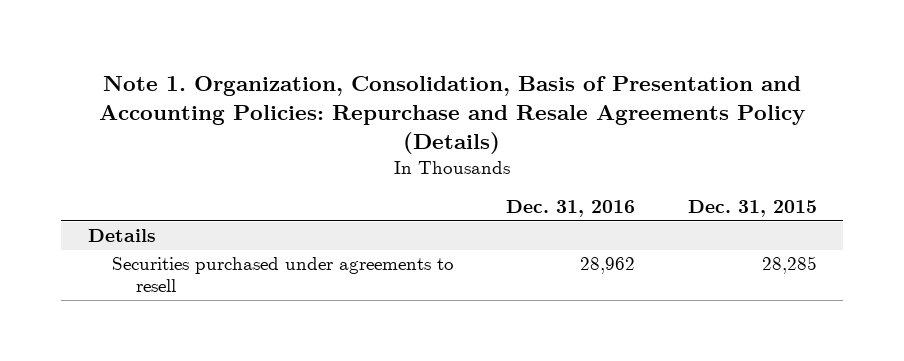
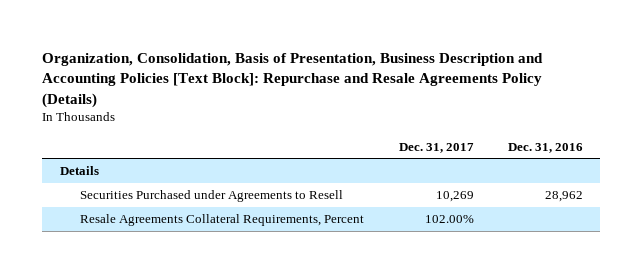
[99,75,806,154] Note 1. Organization, Consolidation, Basis of Presentation and Accounting Policies: Repurchase and Resale Agreements Policy (Details) -> [42,52,544,108] Organization, Consolidation, Basis of Presentation, Business Description and Accounting Policies [Text Block]: Repurchase and Resale Agreements Policy (Details)
[687,200,817,218] Dec. 31, 2015 -> none
none -> [398,142,474,153] Dec. 31, 2017
[111,257,454,293] Securities purchased under agreements to resell -> [80,190,344,203] Securities Purchased under Agreements to Resell
none -> [80,214,365,227] Resale Agreements Collateral Requirements, Percent

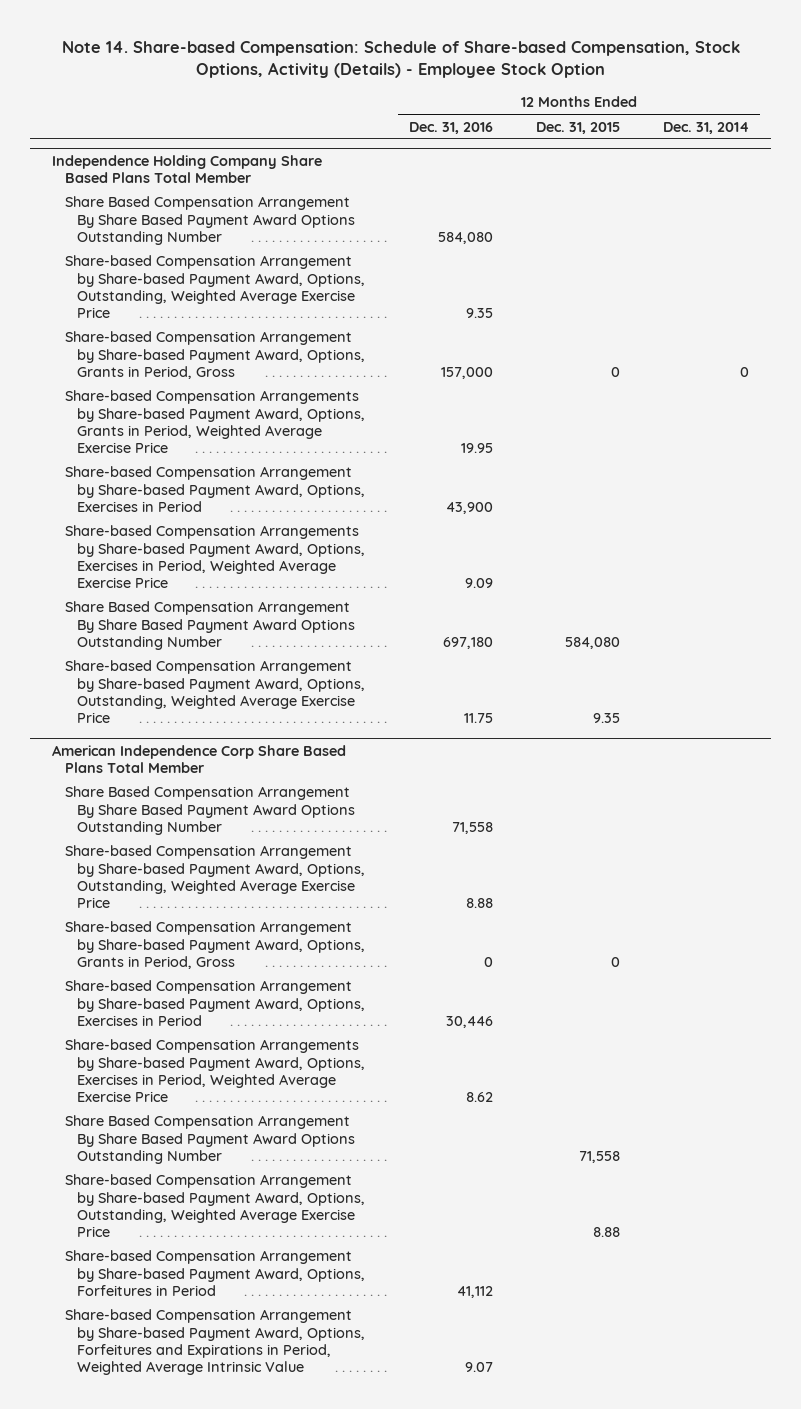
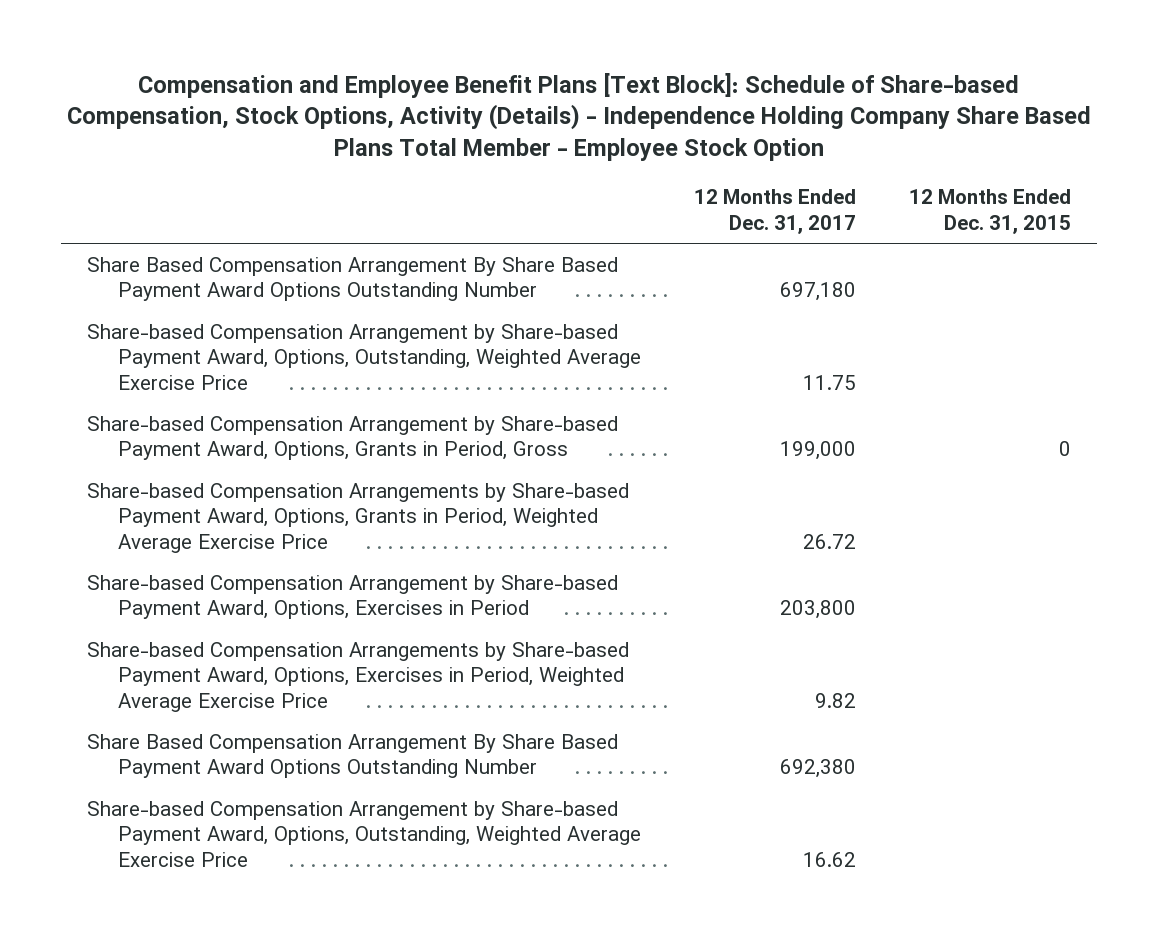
[61,40,740,79] Note 14. Share-based Compensation: Schedule of Share-based Compensation, Stock Options, Activity (Details) - Employee Stock Option -> [67,72,1092,162] Compensation and Employee Benefit Plans [Text Block]: Schedule of Share-based Compensation, Stock Options, Activity (Details) - Independence Holding Company Share Based Plans Total Member - Employee Stock Option
[408,121,493,134] Dec. 31, 2016 -> none
[663,121,750,134] Dec. 31, 2014 -> none
none -> [694,189,857,235] 12 Months Ended Dec. 31, 2017
[52,154,323,184] Independence Holding Company Share Based Plans Total Member -> none
[64,196,356,245] Share Based Compensation Arrangement By Share Based Payment Award Options Outstanding Number -> none
[64,255,366,318] Share-based Compensation Arrangement by Share-based Payment Award, Options, Outstanding, Weighted Average Exercise Price -> none
[64,331,366,379] Share-based Compensation Arrangement by Share-based Payment Award, Options, Grants in Period, Gross -> none
[64,390,366,453] Share-based Compensation Arrangements by Share-based Payment Award, Options, Grants in Period, Weighted Average Exercise Price -> none
[64,466,366,512] Share-based Compensation Arrangement by Share-based Payment Award, Options, Exercises in Period -> none
[64,525,366,588] Share-based Compensation Arrangements by Share-based Payment Award, Options, Exercises in Period, Weighted Average Exercise Price -> none
[64,601,356,650] Share Based Compensation Arrangement By Share Based Payment Award Options Outstanding Number -> none
[64,660,366,723] Share-based Compensation Arrangement by Share-based Payment Award, Options, Outstanding, Weighted Average Exercise Price -> none
[52,744,347,774] American Independence Corp Share Based Plans Total Member -> none
[64,786,356,835] Share Based Compensation Arrangement By Share Based Payment Award Options Outstanding Number -> none
[64,845,366,908] Share-based Compensation Arrangement by Share-based Payment Award, Options, Outstanding, Weighted Average Exercise Price -> none
[64,921,366,969] Share-based Compensation Arrangement by Share-based Payment Award, Options, Grants in Period, Gross -> none
[64,980,366,1026] Share-based Compensation Arrangement by Share-based Payment Award, Options, Exercises in Period -> none
[64,1039,366,1102] Share-based Compensation Arrangements by Share-based Payment Award, Options, Exercises in Period, Weighted Average Exercise Price -> none
[64,1115,356,1164] Share Based Compensation Arrangement By Share Based Payment Award Options Outstanding Number -> none
[64,1174,366,1237] Share-based Compensation Arrangement by Share-based Payment Award, Options, Outstanding, Weighted Average Exercise Price -> none
[64,1250,366,1296] Share-based Compensation Arrangement by Share-based Payment Award, Options, Forfeitures in Period -> none
[64,1309,366,1375] Share-based Compensation Arrangement by Share-based Payment Award, Options, Forfeitures and Expirations in Period, Weighted Average Intrinsic Value -> none
none -> [87,256,619,302] Share Based Compensation Arrangement By Share Based Payment Award Options Outstanding Number
none -> [87,323,642,391] Share-based Compensation Arrangement by Share-based Payment Award, Options, Outstanding, Weighted Average Exercise Price
none -> [87,415,619,461] Share-based Compensation Arrangement by Share-based Payment Award, Options, Grants in Period, Gross
none -> [87,482,630,554] Share-based Compensation Arrangements by Share-based Payment Award, Options, Grants in Period, Weighted Average Exercise Price
none -> [87,574,619,620] Share-based Compensation Arrangement by Share-based Payment Award, Options, Exercises in Period
none -> [87,641,630,713] Share-based Compensation Arrangements by Share-based Payment Award, Options, Exercises in Period, Weighted Average Exercise Price
none -> [87,733,619,779] Share Based Compensation Arrangement By Share Based Payment Award Options Outstanding Number
none -> [87,800,642,868] Share-based Compensation Arrangement by Share-based Payment Award, Options, Outstanding, Weighted Average Exercise Price

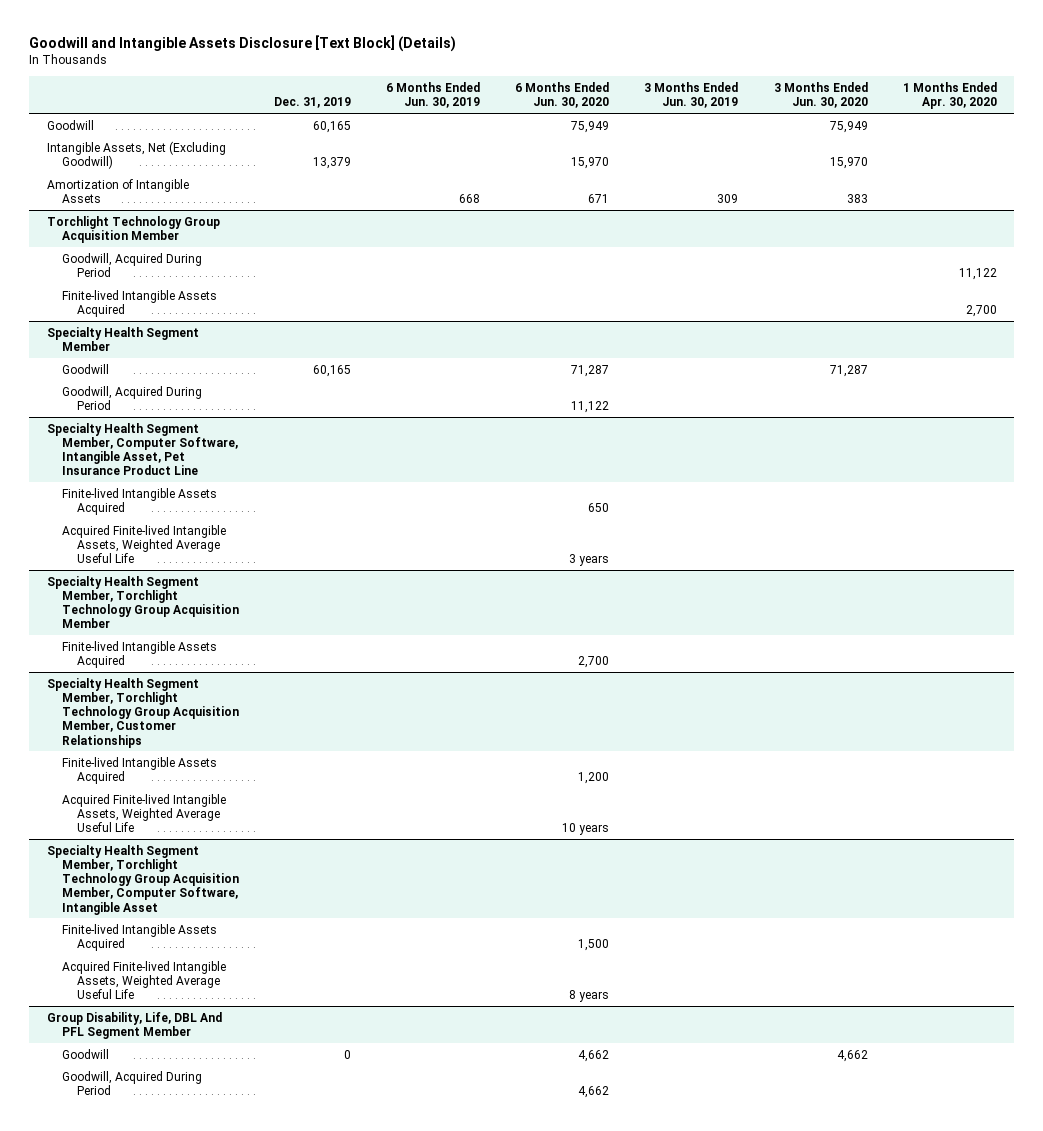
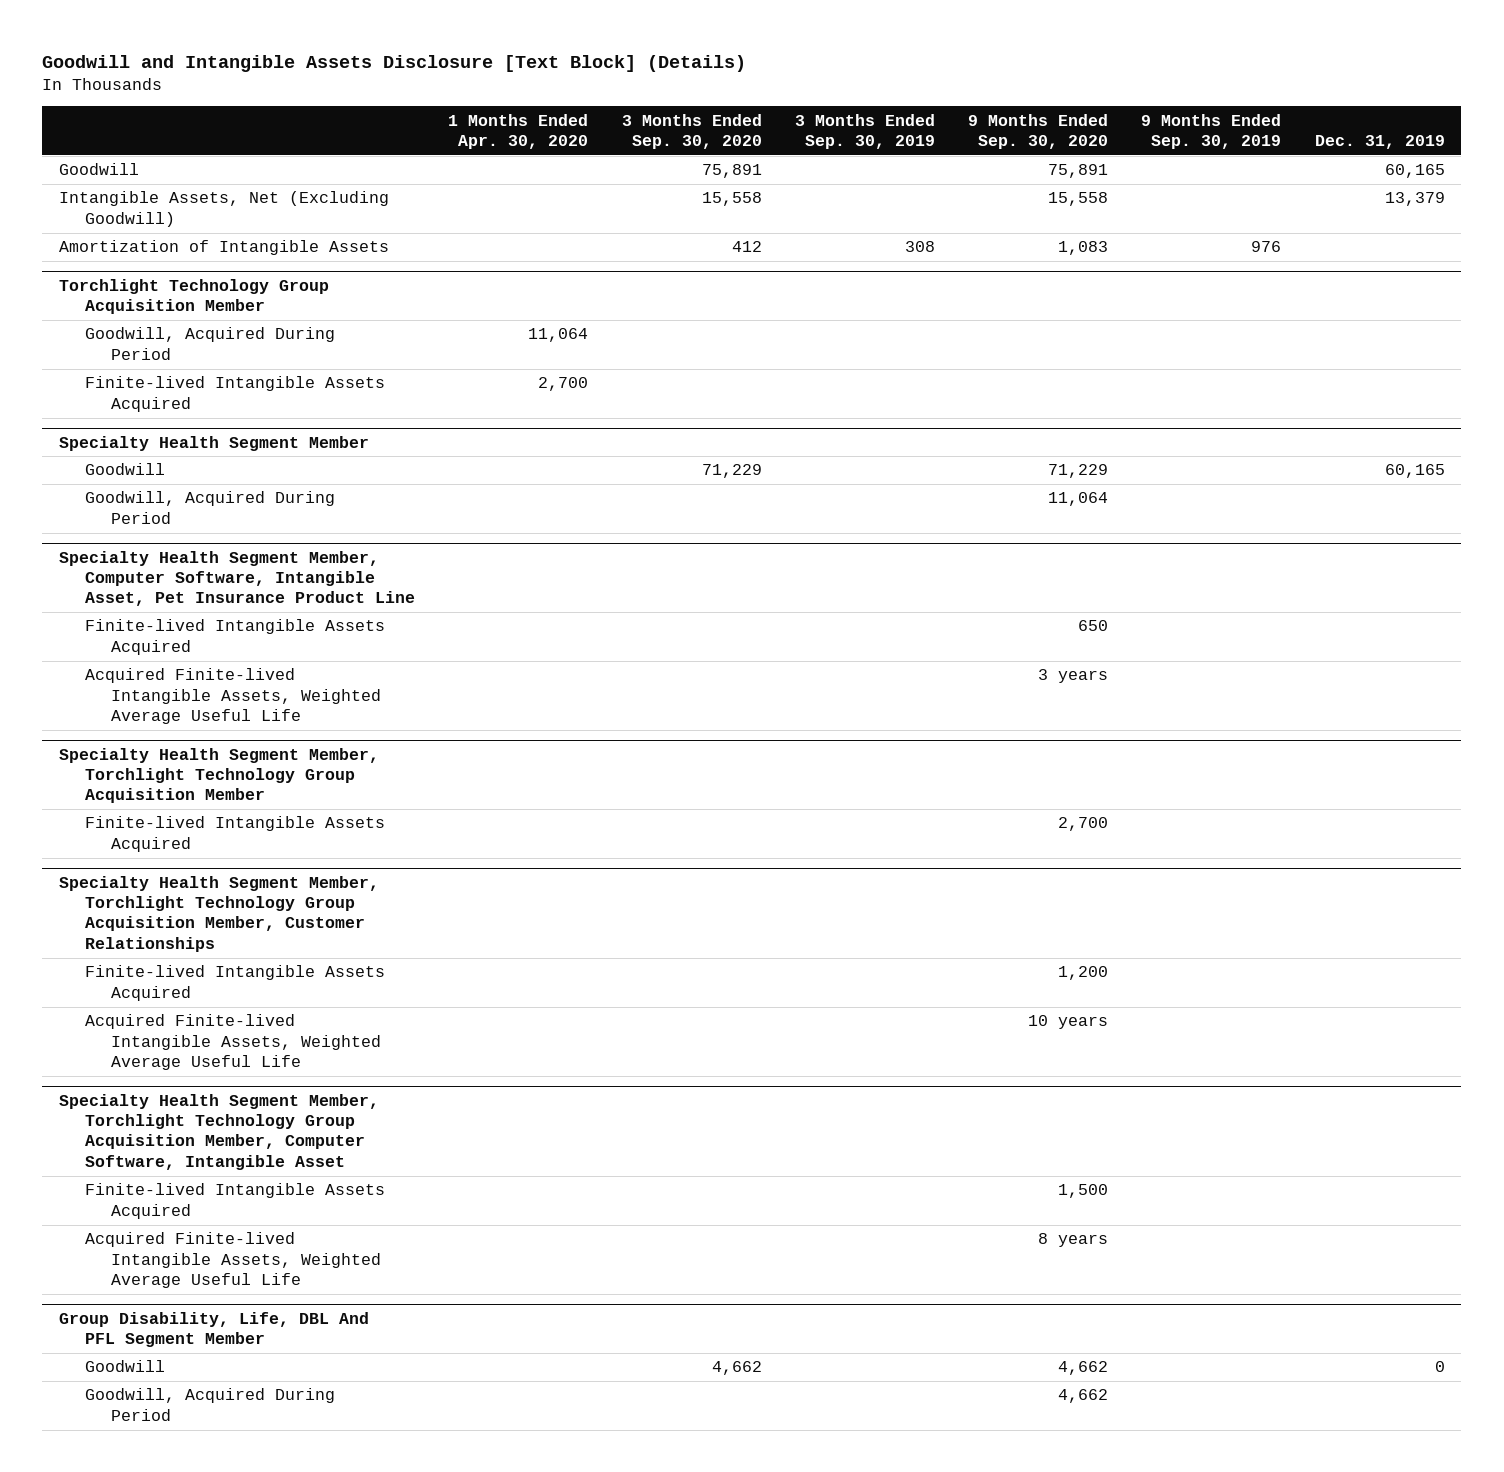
[386,81,481,109] 6 Months Ended Jun. 30, 2019 -> none
[515,81,610,109] 6 Months Ended Jun. 30, 2020 -> none
[644,81,739,109] 3 Months Ended Jun. 30, 2019 -> none
[773,81,868,109] 3 Months Ended Jun. 30, 2020 -> none
none -> [621,113,762,149] 3 Months Ended Sep. 30, 2020
none -> [794,113,935,149] 3 Months Ended Sep. 30, 2019
none -> [968,113,1109,149] 9 Months Ended Sep. 30, 2020
none -> [1141,113,1282,149] 9 Months Ended Sep. 30, 2019
[958,267,997,280] 11,122 -> [528,328,589,343] 11,064

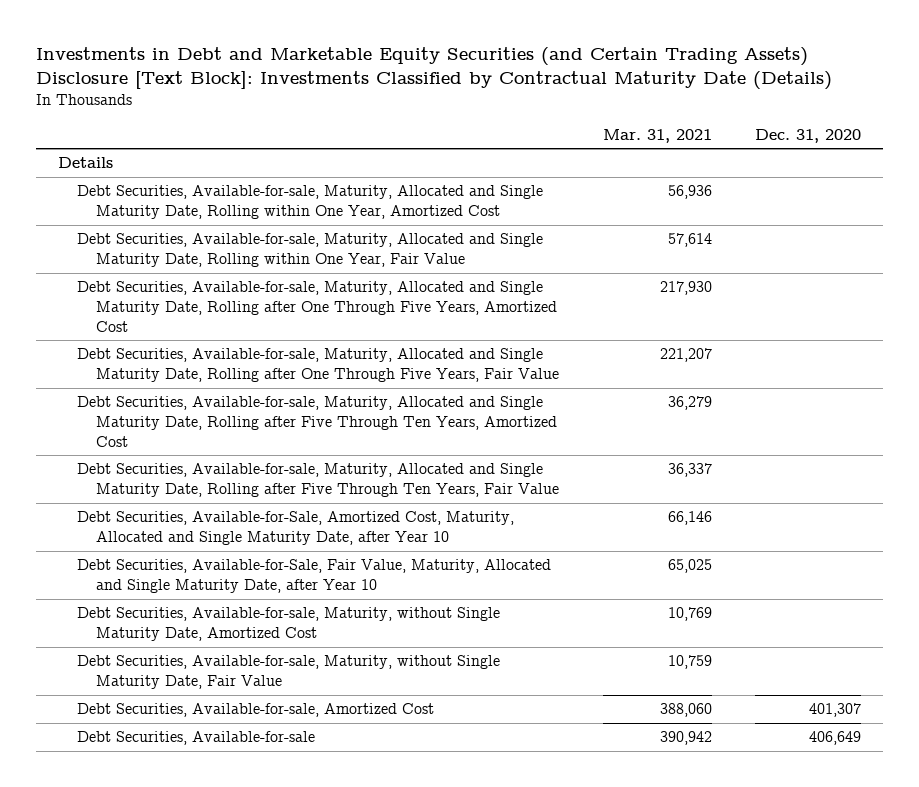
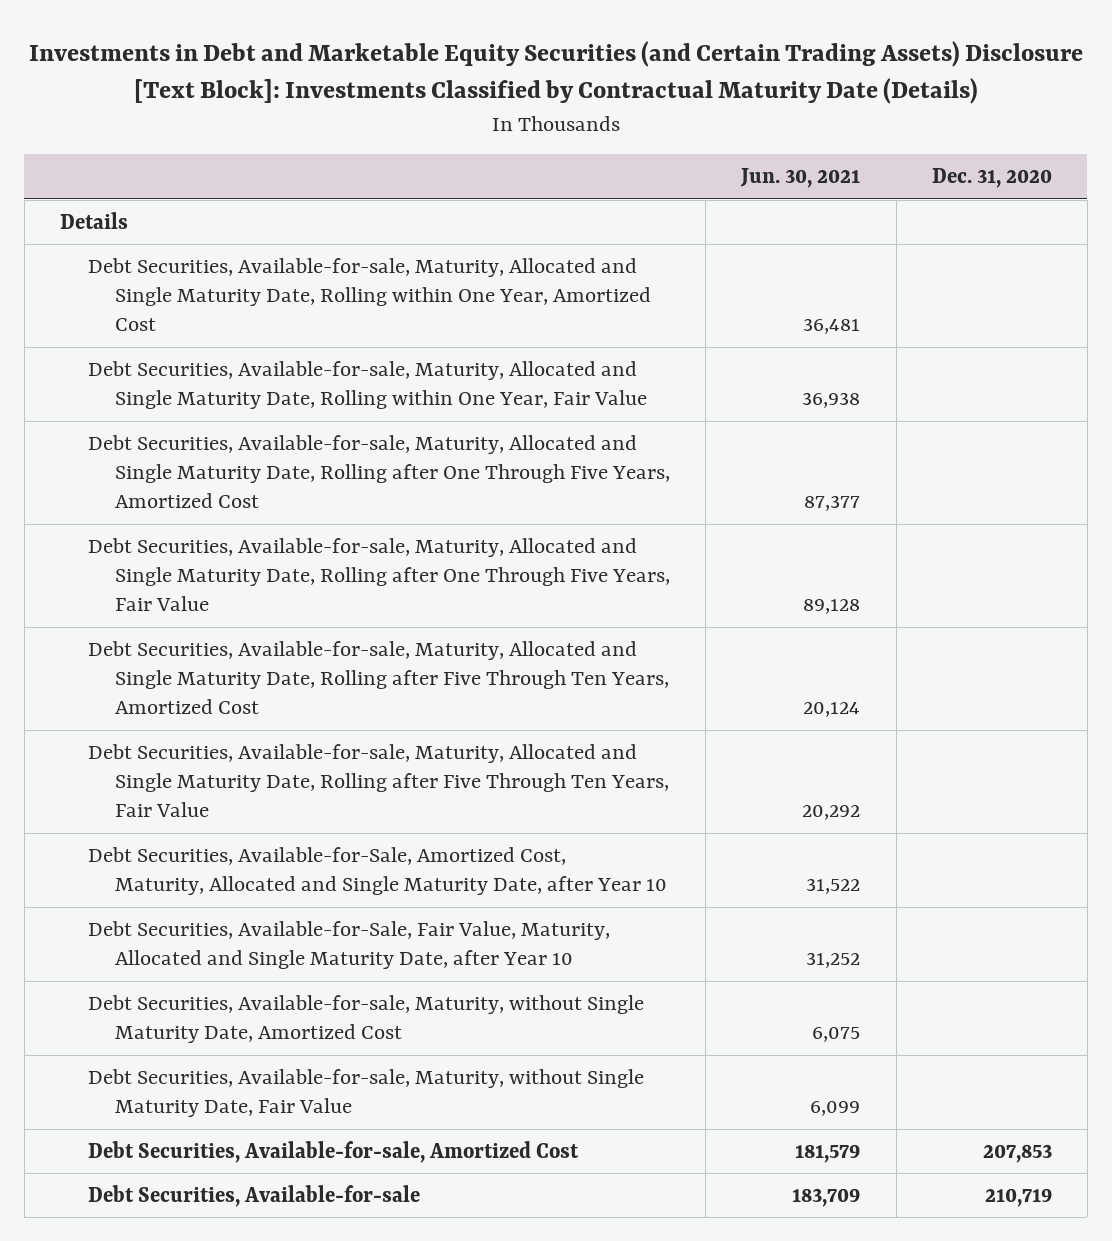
[602,128,712,143] Mar. 31, 2021 -> none
none -> [740,168,861,189] Jun. 30, 2021
[809,703,862,718] 401,307 -> [982,1144,1052,1164] 207,853
[809,731,862,746] 406,649 -> [984,1188,1052,1208] 210,719

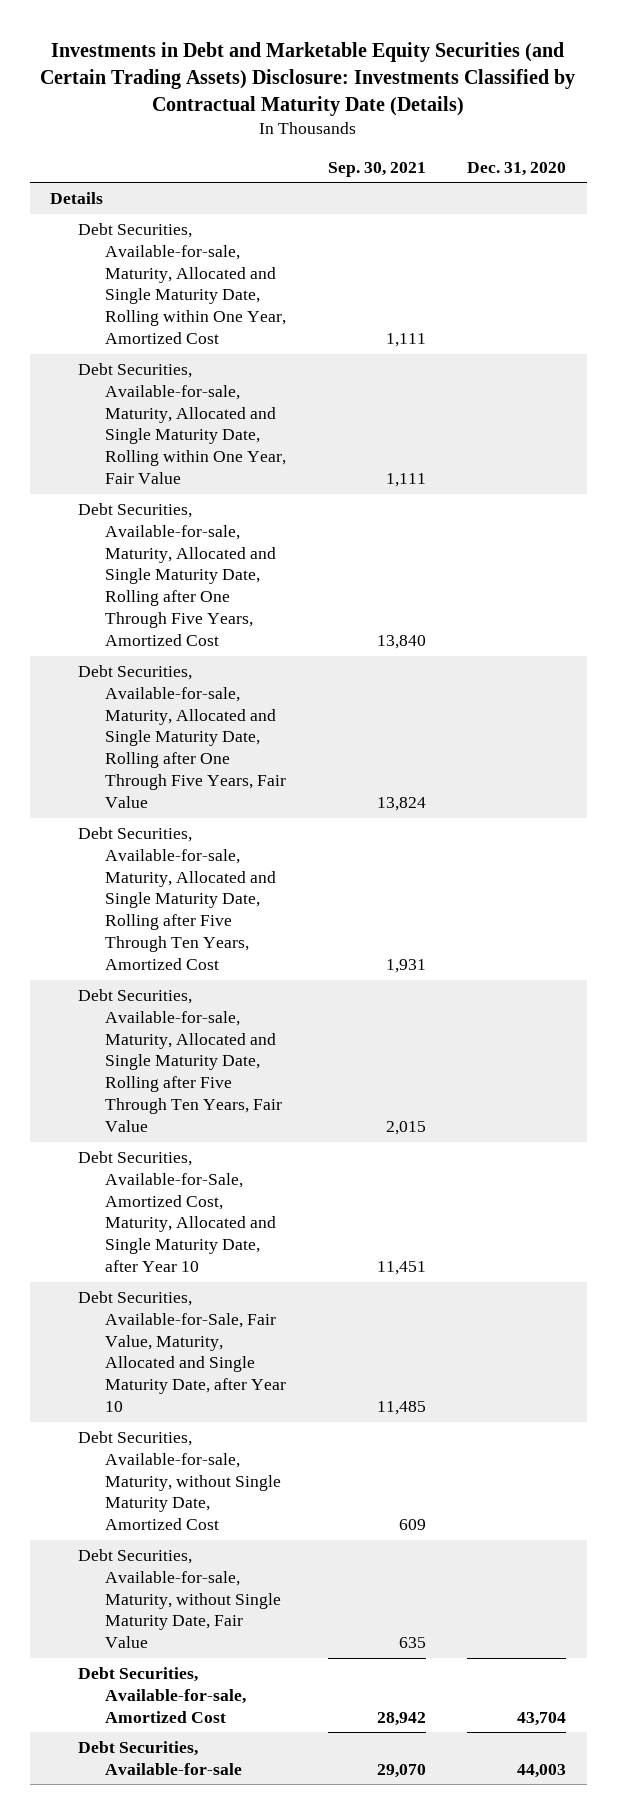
[28,41,1083,105] Investments in Debt and Marketable Equity Securities (and Certain Trading Assets) Disclosure [Text Block]: Investments Classified by Contractual Maturity Date (Details) -> [40,41,576,116] Investments in Debt and Marketable Equity Securities (and Certain Trading Assets) Disclosure: Investments Classified by Contractual Maturity Date (Details)
[740,168,861,189] Jun. 30, 2021 -> none
none -> [327,161,426,177] Sep. 30, 2021
[982,1144,1052,1164] 207,853 -> [517,1711,567,1726] 43,704
[984,1188,1052,1208] 210,719 -> [517,1763,567,1778] 44,003

